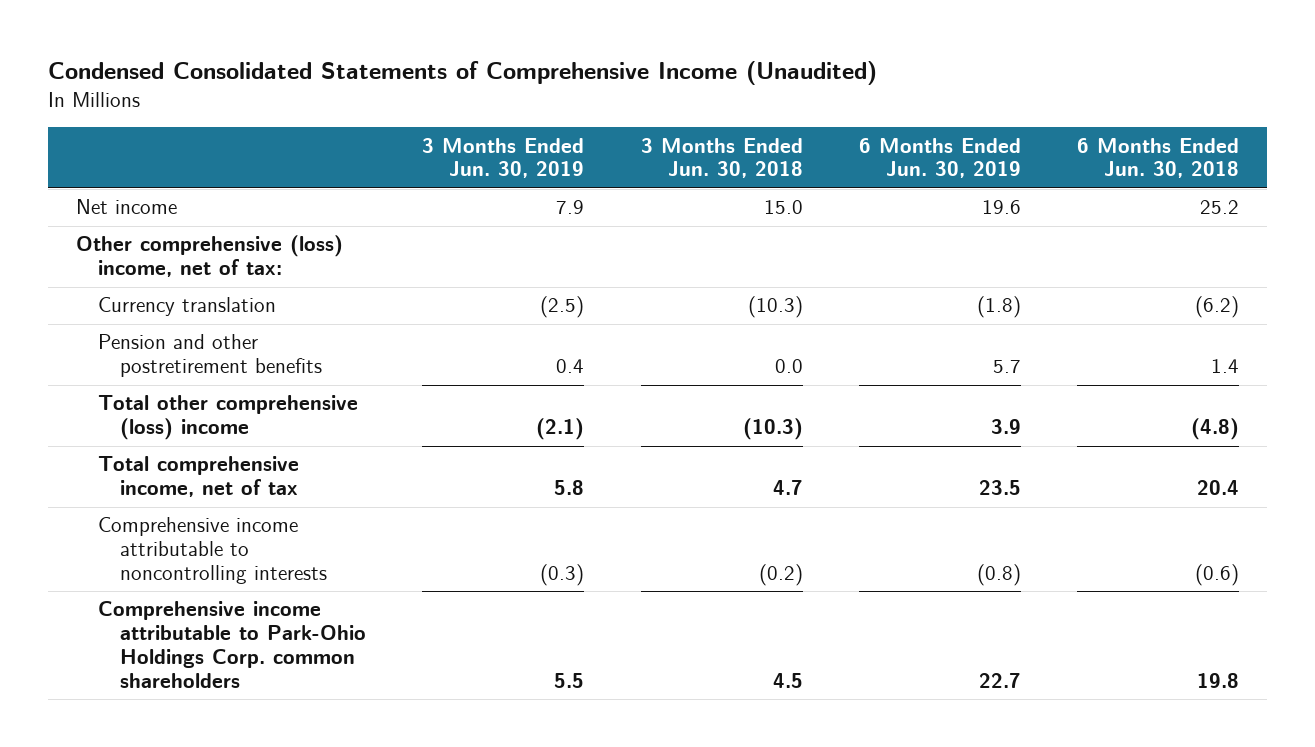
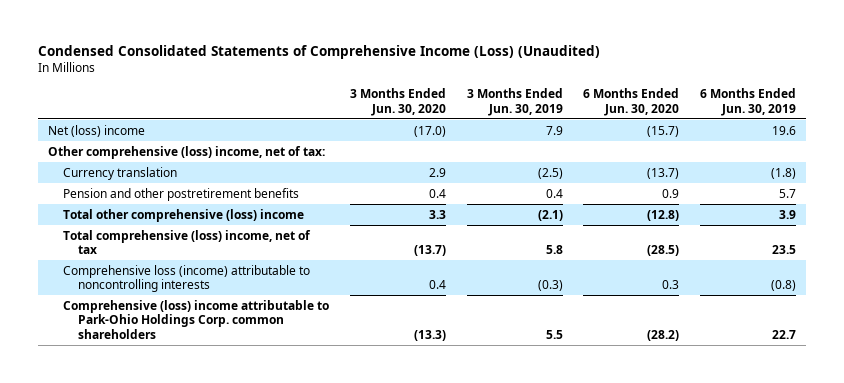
[47,61,877,86] Condensed Consolidated Statements of Comprehensive Income (Unaudited) -> [37,44,600,59] Condensed Consolidated Statements of Comprehensive Income (Loss) (Unaudited)
[640,137,803,179] 3 Months Ended Jun. 30, 2018 -> none
[1077,137,1240,179] 6 Months Ended Jun. 30, 2018 -> none
none -> [349,88,446,116] 3 Months Ended Jun. 30, 2020
none -> [583,88,680,116] 6 Months Ended Jun. 30, 2020
[75,199,177,215] Net income -> [47,124,145,137] Net (loss) income
[97,456,299,498] Total comprehensive income, net of tax -> [63,229,312,255] Total comprehensive (loss) income, net of tax
[97,517,327,585] Comprehensive income attributable to noncontrolling interests -> [63,264,311,293] Comprehensive loss (income) attributable to noncontrolling interests
[97,601,366,688] Comprehensive income attributable to Park-Ohio Holdings Corp. common shareholders -> [63,299,330,339] Comprehensive (loss) income attributable to Park-Ohio Holdings Corp. common shareholders

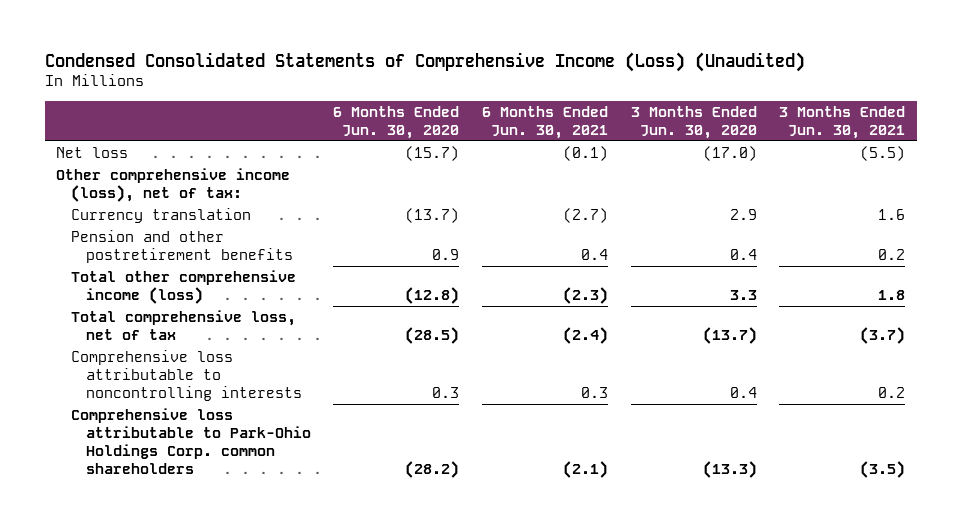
[466,88,563,116] 3 Months Ended Jun. 30, 2019 -> none
[699,88,796,116] 6 Months Ended Jun. 30, 2019 -> none
none -> [482,105,609,139] 6 Months Ended Jun. 30, 2021
none -> [779,105,906,139] 3 Months Ended Jun. 30, 2021
[47,124,145,137] Net (loss) income -> [55,147,128,159] Net loss
[47,145,325,159] Other comprehensive (loss) income, net of tax: -> [55,168,290,202] Other comprehensive income (loss), net of tax:
[63,208,305,222] Total other comprehensive (loss) income -> [70,270,296,304] Total other comprehensive income (loss)
[63,229,312,255] Total comprehensive (loss) income, net of tax -> [70,310,296,340] Total comprehensive loss, net of tax
[63,264,311,293] Comprehensive loss (income) attributable to noncontrolling interests -> [70,350,302,401] Comprehensive loss attributable to noncontrolling interests
[63,299,330,339] Comprehensive (loss) income attributable to Park-Ohio Holdings Corp. common shareholders -> [70,408,311,474] Comprehensive loss attributable to Park-Ohio Holdings Corp. common shareholders

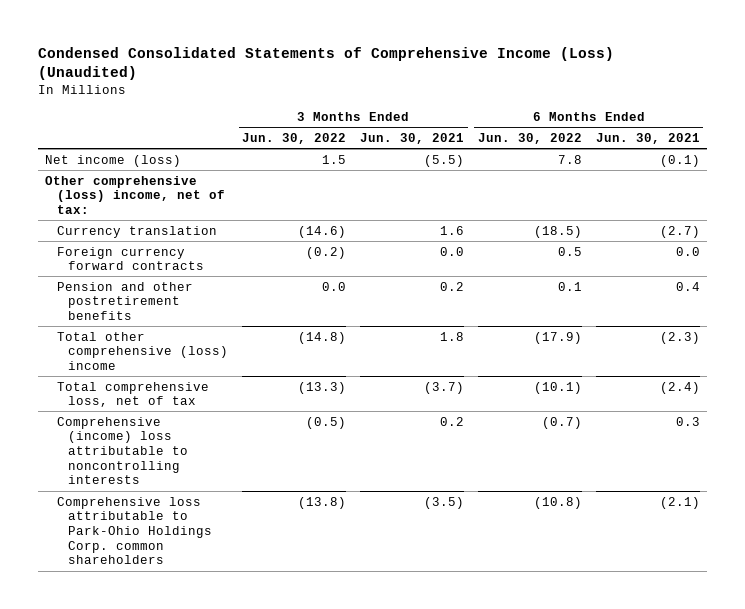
[333,105,460,139] 6 Months Ended Jun. 30, 2020 -> none
[630,105,757,139] 3 Months Ended Jun. 30, 2020 -> none
none -> [242,132,347,144] Jun. 30, 2022
none -> [477,132,582,144] Jun. 30, 2022
[55,147,128,159] Net loss -> [45,154,182,167] Net income (loss)
[55,168,290,202] Other comprehensive income (loss), net of tax: -> [45,175,225,214] Other comprehensive (loss) income, net of tax:
none -> [56,246,205,271] Foreign currency forward contracts
[70,270,296,304] Total other comprehensive income (loss) -> [56,331,229,370] Total other comprehensive (loss) income
[70,350,302,401] Comprehensive loss attributable to noncontrolling interests -> [56,416,189,485] Comprehensive (income) loss attributable to noncontrolling interests

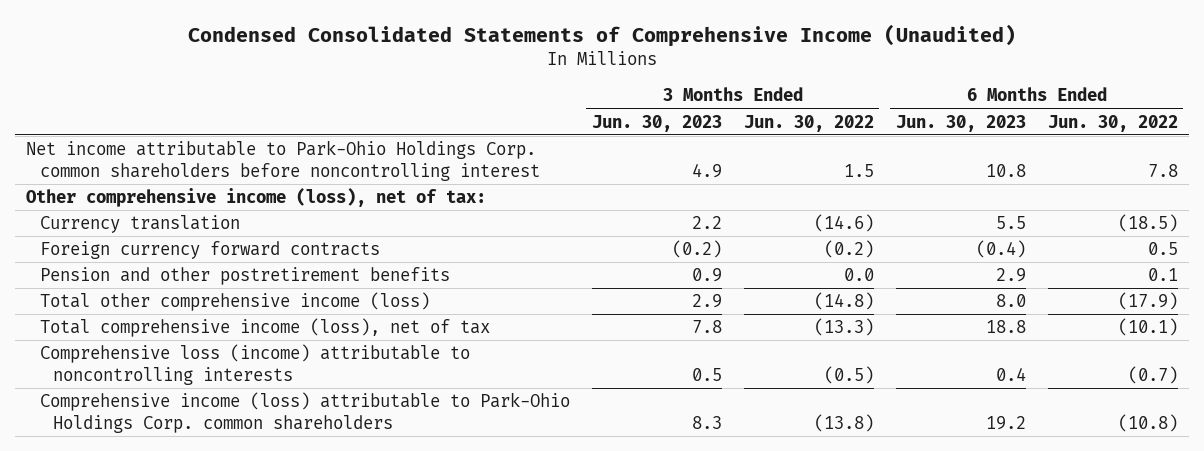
[38,46,615,81] Condensed Consolidated Statements of Comprehensive Income (Loss) (Unaudited) -> [188,23,1017,47] Condensed Consolidated Statements of Comprehensive Income (Unaudited)
[360,132,465,144] Jun. 30, 2021 -> none
[595,132,700,144] Jun. 30, 2021 -> none
none -> [591,114,722,132] Jun. 30, 2023
none -> [895,114,1026,132] Jun. 30, 2023
[45,154,182,167] Net income (loss) -> [26,140,540,182] Net income attributable to Park-Ohio Holdings Corp. common shareholders before noncontrolling interest
[45,175,225,214] Other comprehensive (loss) income, net of tax: -> [26,188,487,208] Other comprehensive income (loss), net of tax:
[56,331,229,370] Total other comprehensive (loss) income -> [39,292,430,312] Total other comprehensive income (loss)
[56,381,209,408] Total comprehensive loss, net of tax -> [39,318,490,338] Total comprehensive income (loss), net of tax
[56,416,189,485] Comprehensive (income) loss attributable to noncontrolling interests -> [39,344,470,386] Comprehensive loss (income) attributable to noncontrolling interests
[56,496,213,565] Comprehensive loss attributable to Park-Ohio Holdings Corp. common shareholders -> [39,392,570,434] Comprehensive income (loss) attributable to Park-Ohio Holdings Corp. common shareholders

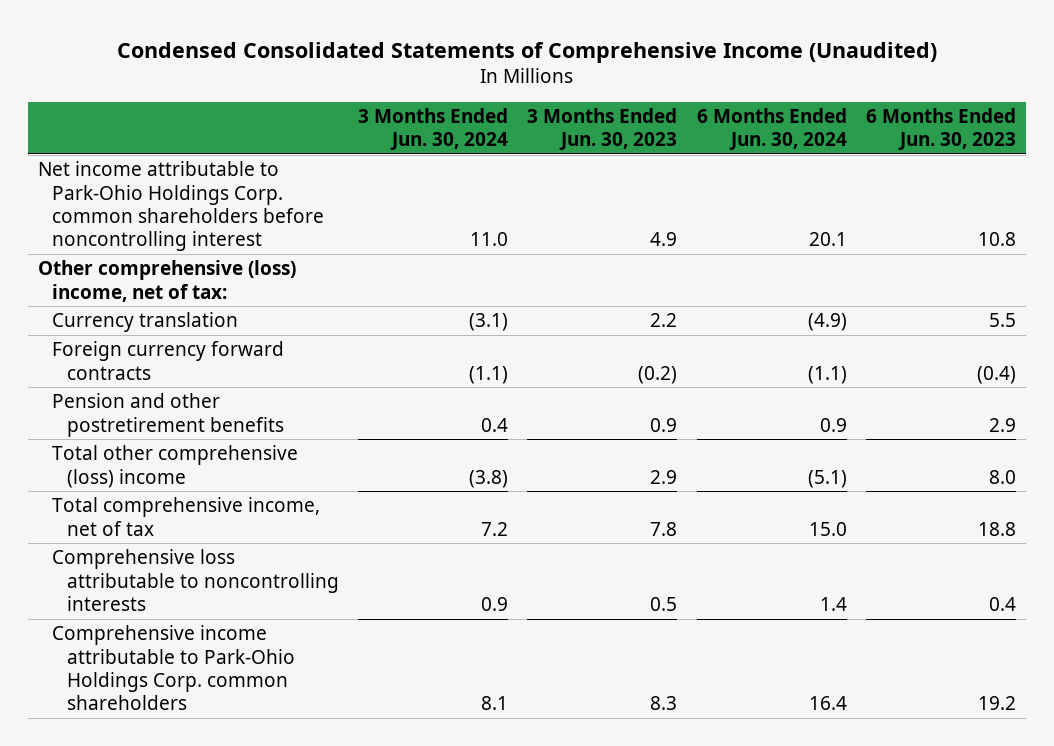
[743,114,874,132] Jun. 30, 2022 -> none
[1047,114,1178,132] Jun. 30, 2022 -> none
none -> [357,107,508,151] 3 Months Ended Jun. 30, 2024
none -> [696,107,847,151] 6 Months Ended Jun. 30, 2024
[26,188,487,208] Other comprehensive income (loss), net of tax: -> [38,260,297,302] Other comprehensive (loss) income, net of tax:
[39,292,430,312] Total other comprehensive income (loss) -> [52,445,299,488] Total other comprehensive (loss) income
[39,318,490,338] Total comprehensive income (loss), net of tax -> [52,497,321,536] Total comprehensive income, net of tax
[39,344,470,386] Comprehensive loss (income) attributable to noncontrolling interests -> [52,549,339,611] Comprehensive loss attributable to noncontrolling interests
[39,392,570,434] Comprehensive income (loss) attributable to Park-Ohio Holdings Corp. common shareholders -> [52,625,295,711] Comprehensive income attributable to Park-Ohio Holdings Corp. common shareholders

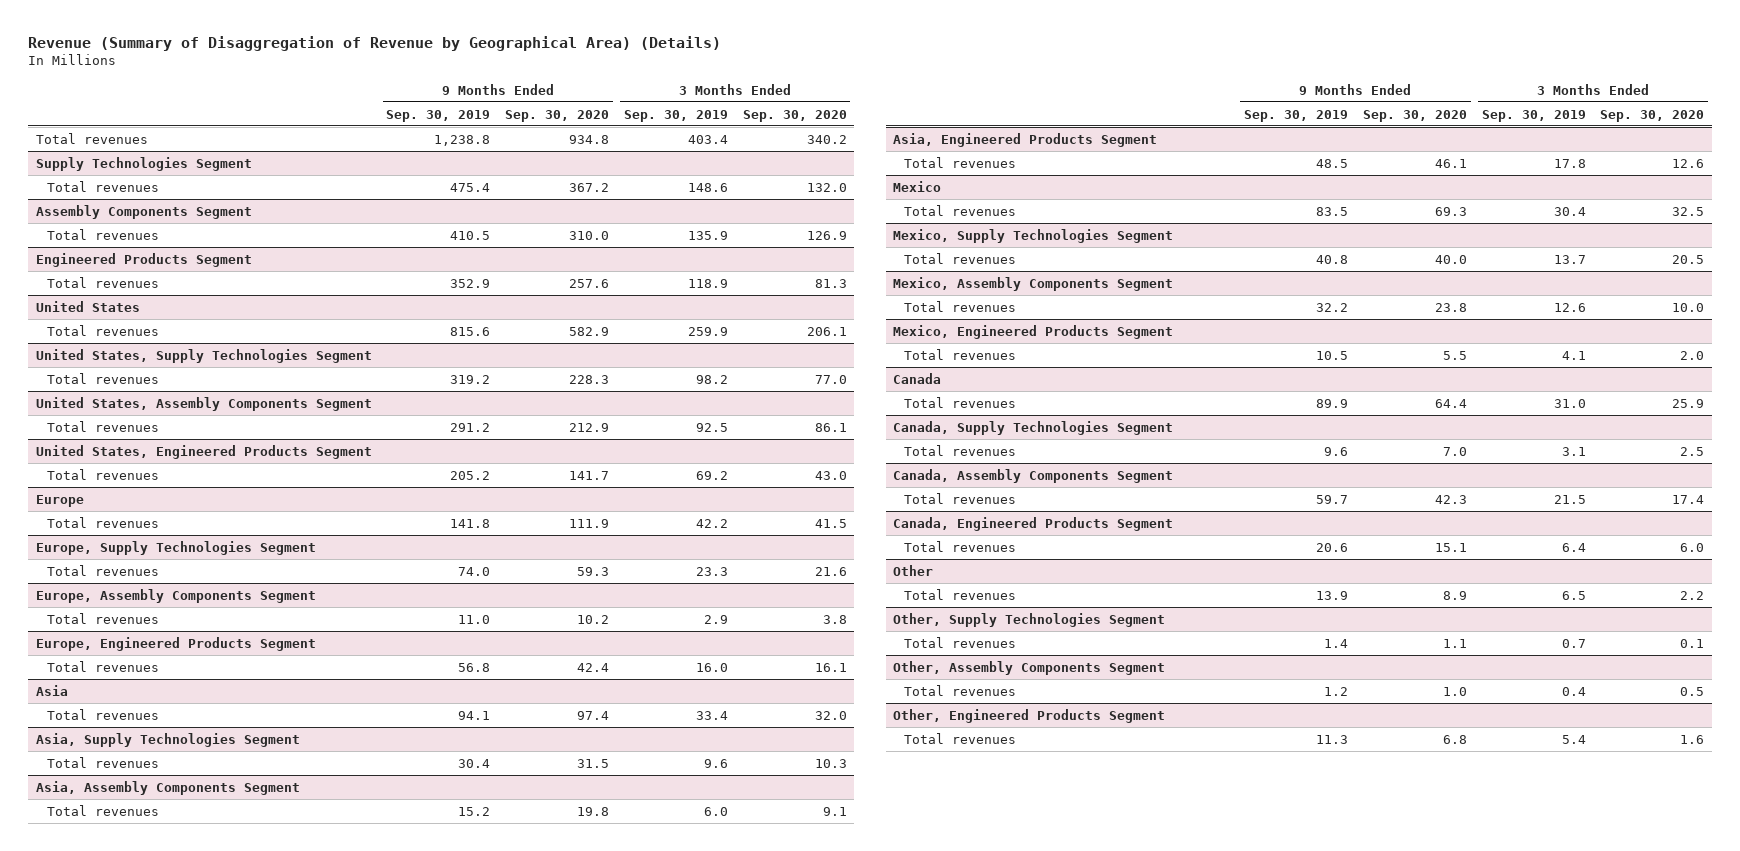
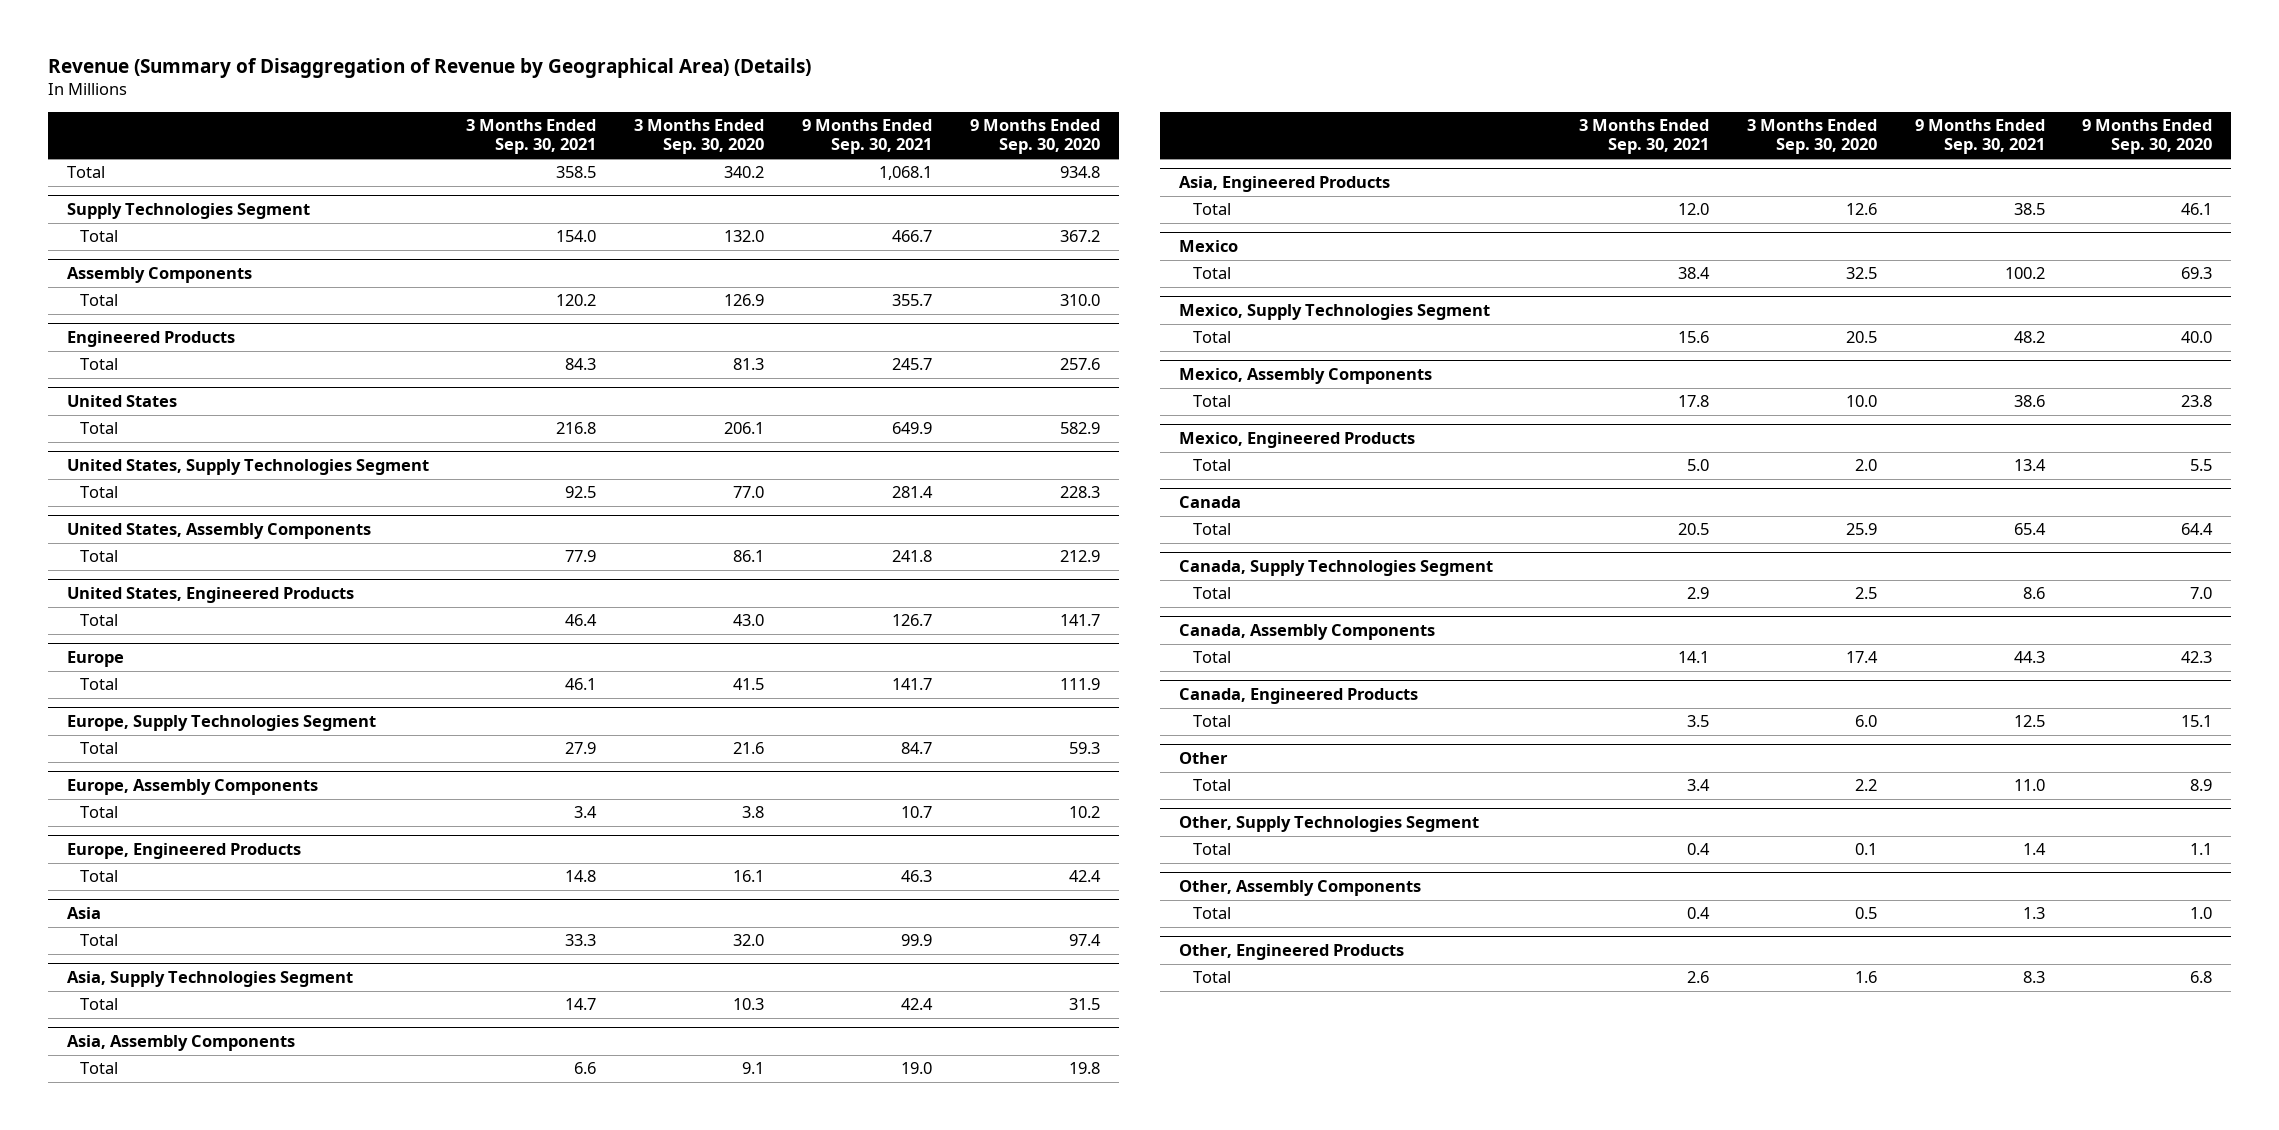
[386,109,491,122] Sep. 30, 2019 -> none
[623,109,728,122] Sep. 30, 2019 -> none
none -> [466,119,597,155] 3 Months Ended Sep. 30, 2021
none -> [802,119,933,155] 9 Months Ended Sep. 30, 2021
[35,132,148,144] Total revenues -> [66,166,105,179] Total
[46,180,159,192] Total revenues -> [80,230,119,243] Total
[35,204,252,219] Assembly Components Segment -> [66,267,252,284] Assembly Components
[46,228,159,240] Total revenues -> [80,294,119,307] Total
[35,252,252,267] Engineered Products Segment -> [66,331,235,348] Engineered Products
[46,276,159,288] Total revenues -> [80,358,119,371] Total
[46,324,159,336] Total revenues -> [80,422,119,435] Total
[46,372,159,384] Total revenues -> [80,486,119,499] Total
[35,396,372,411] United States, Assembly Components Segment -> [66,523,371,540] United States, Assembly Components
[46,420,159,432] Total revenues -> [80,550,119,563] Total
[35,444,372,459] United States, Engineered Products Segment -> [66,587,354,604] United States, Engineered Products
[46,468,159,480] Total revenues -> [80,614,119,627] Total
[46,516,159,528] Total revenues -> [80,678,119,691] Total
[46,564,159,576] Total revenues -> [80,742,119,755] Total
[35,588,316,603] Europe, Assembly Components Segment -> [66,779,318,796] Europe, Assembly Components
[46,612,159,624] Total revenues -> [80,806,119,819] Total
[35,636,316,651] Europe, Engineered Products Segment -> [66,843,301,860] Europe, Engineered Products
[46,660,159,672] Total revenues -> [80,870,119,883] Total
[46,708,159,720] Total revenues -> [80,934,119,947] Total
[46,756,159,768] Total revenues -> [80,998,119,1011] Total
[35,780,300,795] Asia, Assembly Components Segment -> [66,1035,295,1052] Asia, Assembly Components
[46,804,159,816] Total revenues -> [80,1062,119,1075] Total
[893,132,1158,147] Asia, Engineered Products Segment -> [1178,176,1390,193] Asia, Engineered Products
[904,156,1017,168] Total revenues -> [1192,203,1231,216] Total
[904,204,1017,216] Total revenues -> [1192,267,1231,280] Total
[904,252,1017,264] Total revenues -> [1192,331,1231,344] Total
[893,276,1174,291] Mexico, Assembly Components Segment -> [1178,368,1432,385] Mexico, Assembly Components
[904,300,1017,312] Total revenues -> [1192,395,1231,408] Total
[893,324,1174,339] Mexico, Engineered Products Segment -> [1178,432,1415,449] Mexico, Engineered Products
[904,348,1017,360] Total revenues -> [1192,459,1231,472] Total
[904,396,1017,408] Total revenues -> [1192,523,1231,536] Total
[904,444,1017,456] Total revenues -> [1192,587,1231,600] Total
[893,468,1174,483] Canada, Assembly Components Segment -> [1178,624,1435,641] Canada, Assembly Components
[904,492,1017,504] Total revenues -> [1192,651,1231,664] Total
[893,516,1174,531] Canada, Engineered Products Segment -> [1178,688,1418,705] Canada, Engineered Products
[904,540,1017,552] Total revenues -> [1192,715,1231,728] Total
[904,588,1017,600] Total revenues -> [1192,779,1231,792] Total
[904,636,1017,648] Total revenues -> [1192,843,1231,856] Total
[893,660,1166,675] Other, Assembly Components Segment -> [1178,880,1421,897] Other, Assembly Components
[904,684,1017,696] Total revenues -> [1192,907,1231,920] Total
[893,708,1166,723] Other, Engineered Products Segment -> [1178,944,1404,961] Other, Engineered Products
[904,732,1017,744] Total revenues -> [1192,971,1231,984] Total

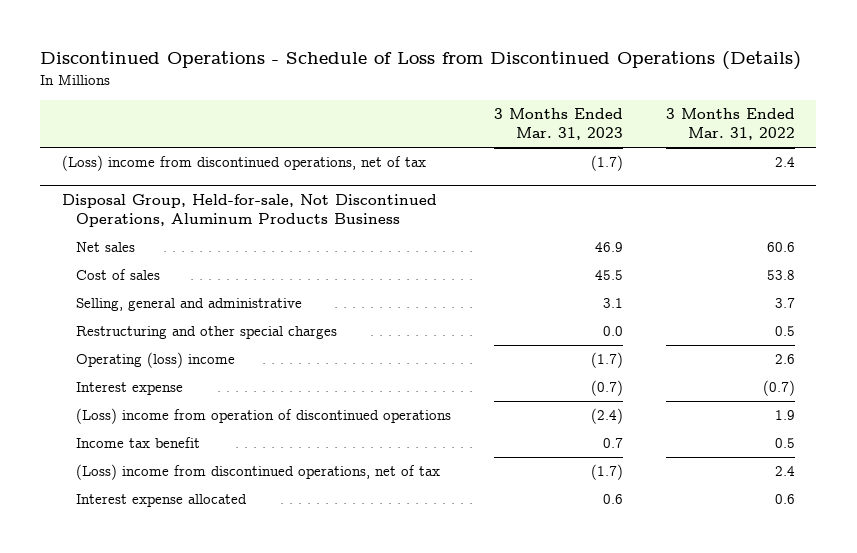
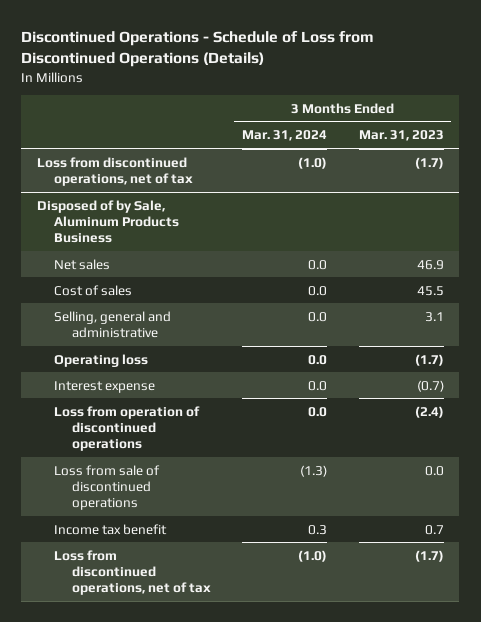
[666,108,796,141] 3 Months Ended Mar. 31, 2022 -> none
none -> [242,130,328,142] Mar. 31, 2024
[61,193,437,227] Disposal Group, Held-for-sale, Not Discontinued Operations, Aluminum Products Business -> none
[61,155,426,172] (Loss) income from discontinued operations, net of tax -> [37,156,194,186] Loss from discontinued operations, net of tax
none -> [37,199,180,243] Disposed of by Sale, Aluminum Products Business
[76,326,338,340] Restructuring and other special charges -> none
[76,352,236,369] Operating (loss) income -> [54,353,149,367] Operating loss
[76,408,452,425] (Loss) income from operation of discontinued operations -> [54,405,201,451] Loss from operation of discontinued operations
none -> [54,464,161,510] Loss from sale of discontinued operations
[76,494,248,508] Interest expense allocated -> none
[76,464,441,481] (Loss) income from discontinued operations, net of tax -> [54,549,211,595] Loss from discontinued operations, net of tax

